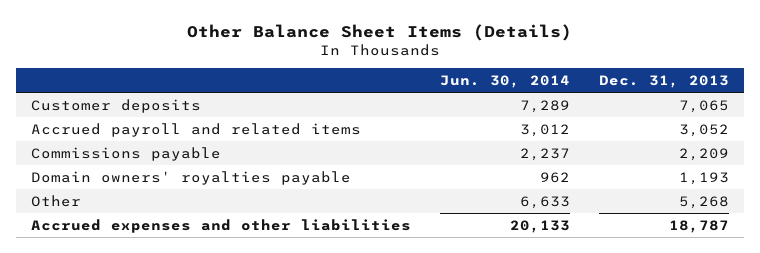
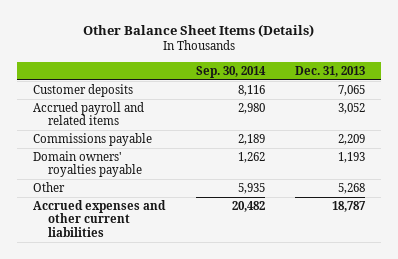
[439,74,570,88] Jun. 30, 2014 -> none
none -> [195,65,266,78] Sep. 30, 2014
[30,218,411,233] Accrued expenses and other liabilities -> [32,200,166,237] Accrued expenses and other current liabilities

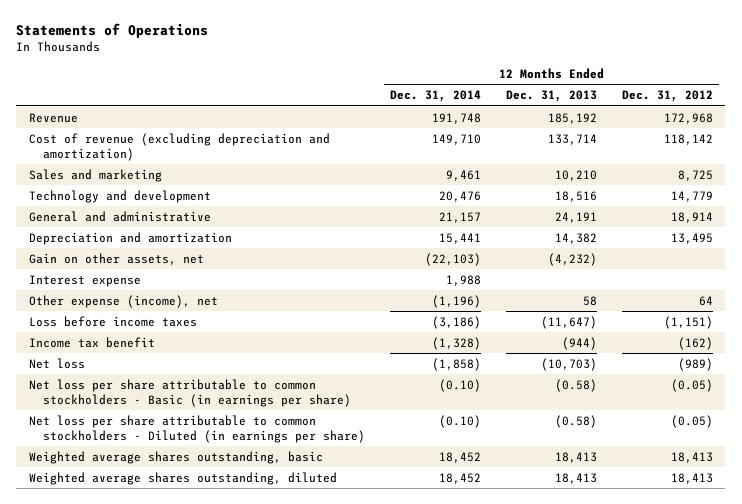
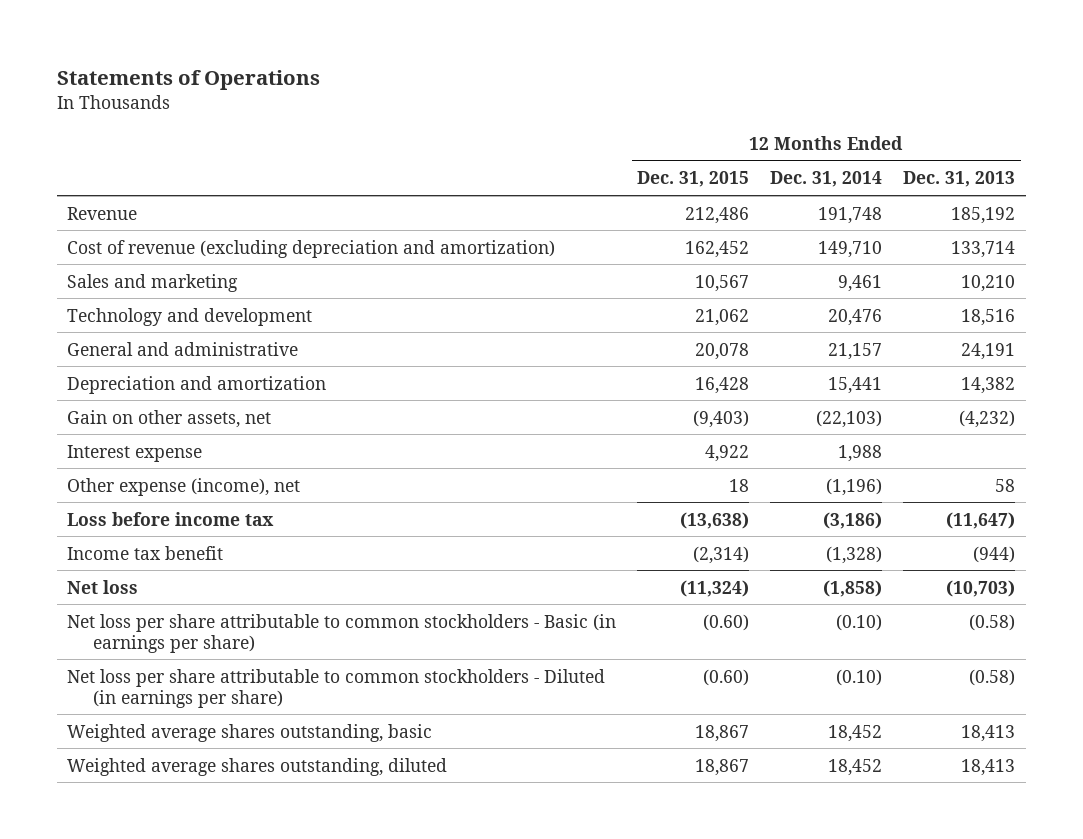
[622,90,714,103] Dec. 31, 2012 -> none
none -> [637,171,750,188] Dec. 31, 2015
[28,315,197,327] Loss before income taxes -> [67,511,275,526] Loss before income tax

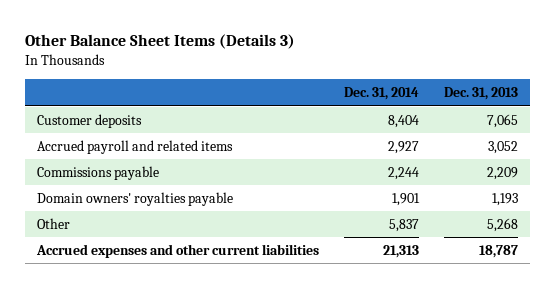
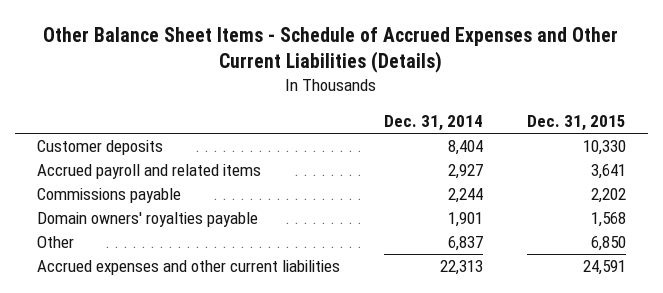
[24,34,295,50] Other Balance Sheet Items (Details 3) -> [43,26,619,74] Other Balance Sheet Items - Schedule of Accrued Expenses and Other Current Liabilities (Details)
[443,87,518,101] Dec. 31, 2013 -> none
none -> [526,114,626,131] Dec. 31, 2015
[389,218,420,232] 5,837 -> [447,236,483,252] 6,837
[383,244,420,258] 21,313 -> [439,260,483,276] 22,313

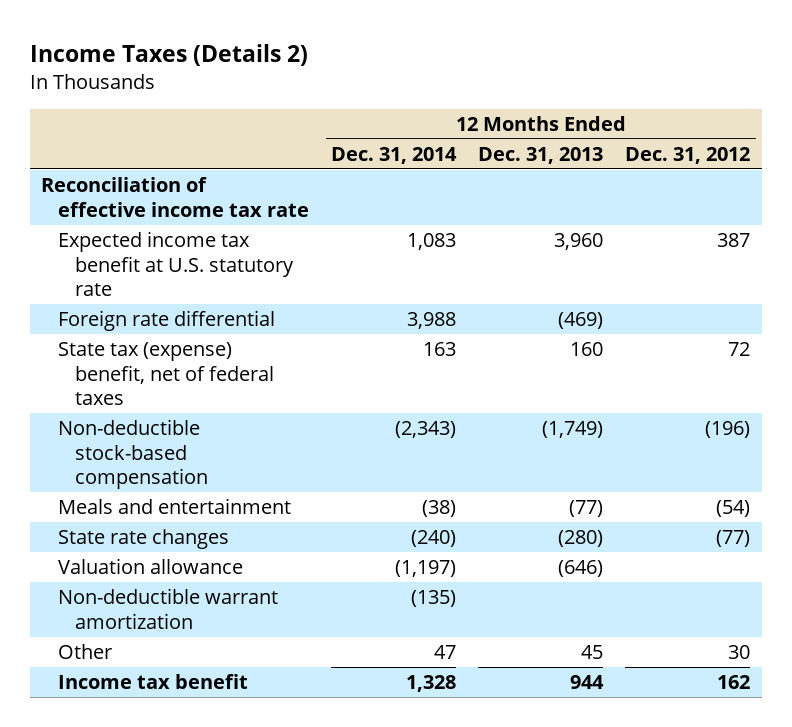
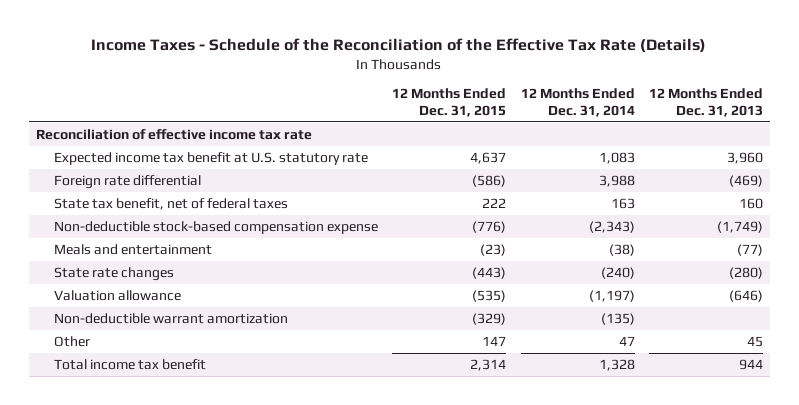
[30,43,309,66] Income Taxes (Details 2) -> [91,38,707,54] Income Taxes - Schedule of the Reconciliation of the Effective Tax Rate (Details)
[625,146,751,164] Dec. 31, 2012 -> none
none -> [392,88,507,117] 12 Months Ended Dec. 31, 2015
[58,342,275,406] State tax (expense) benefit, net of federal taxes -> [54,197,289,210] State tax benefit, net of federal taxes
[58,419,209,490] Non-deductible stock-based compensation -> [54,220,379,234] Non-deductible stock-based compensation expense
[58,674,249,690] Income tax benefit -> [54,358,207,370] Total income tax benefit

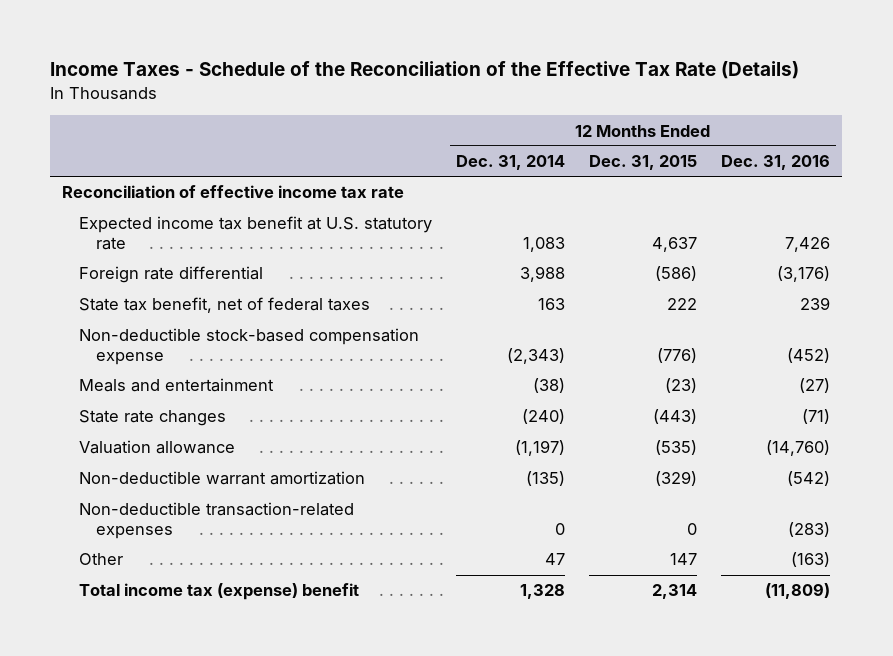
[648,88,763,117] 12 Months Ended Dec. 31, 2013 -> none
none -> [721,155,831,171] Dec. 31, 2016
none -> [79,502,355,539] Non-deductible transaction-related expenses
[54,358,207,370] Total income tax benefit -> [79,583,360,601] Total income tax (expense) benefit

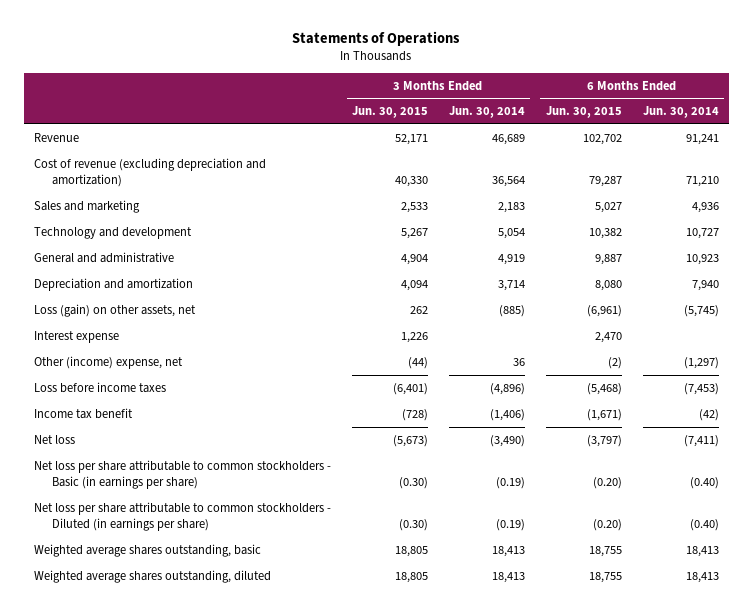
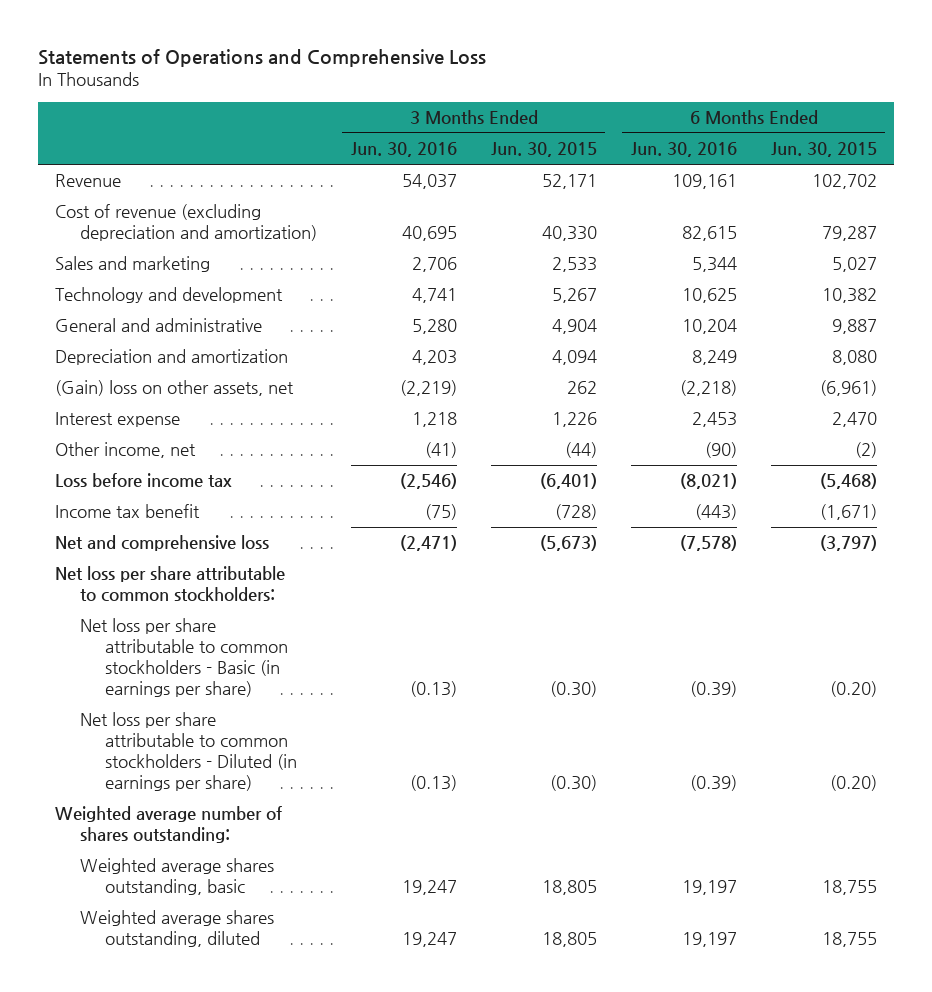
[292,31,461,47] Statements of Operations -> [38,49,487,68] Statements of Operations and Comprehensive Loss
[448,106,525,119] Jun. 30, 2014 -> none
[642,106,719,119] Jun. 30, 2014 -> none
none -> [350,142,457,158] Jun. 30, 2016
none -> [630,142,737,158] Jun. 30, 2016
[34,303,197,317] Loss (gain) on other assets, net -> [55,380,295,397] (Gain) loss on other assets, net
[34,355,184,369] Other (income) expense, net -> [55,442,197,459] Other income, net
[34,381,167,393] Loss before income taxes -> [55,473,233,489] Loss before income tax
[34,434,76,444] Net loss -> [55,535,270,552] Net and comprehensive loss
none -> [55,566,286,603] Net loss per share attributable to common stockholders:
none -> [55,806,283,844] Weighted average number of shares outstanding:

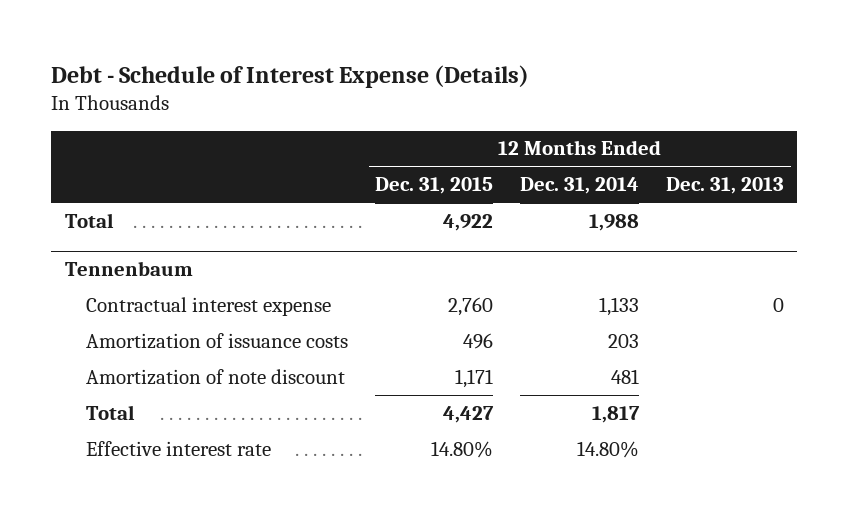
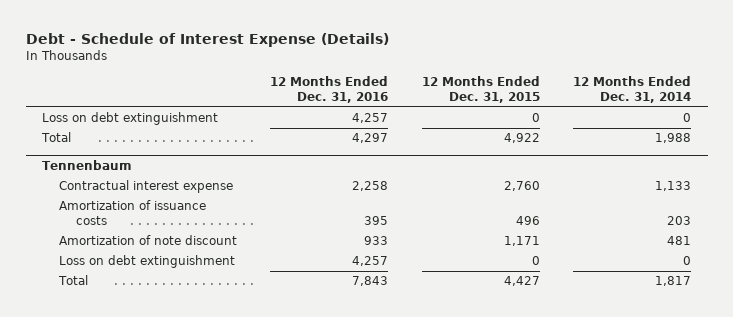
[665,177,784,195] Dec. 31, 2013 -> none
none -> [270,75,389,103] 12 Months Ended Dec. 31, 2016
none -> [42,112,219,126] Loss on debt extinguishment
none -> [59,255,236,269] Loss on debt extinguishment
[86,440,272,456] Effective interest rate -> none

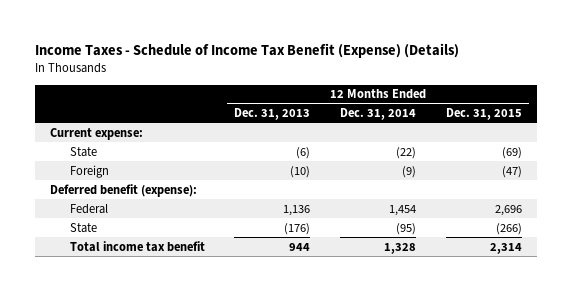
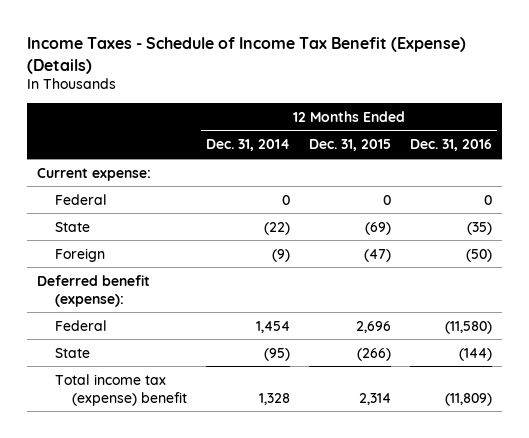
[234,108,311,121] Dec. 31, 2013 -> none
none -> [410,139,493,152] Dec. 31, 2016
none -> [54,193,107,205] Federal
[69,240,205,252] Total income tax benefit -> [54,373,188,406] Total income tax (expense) benefit

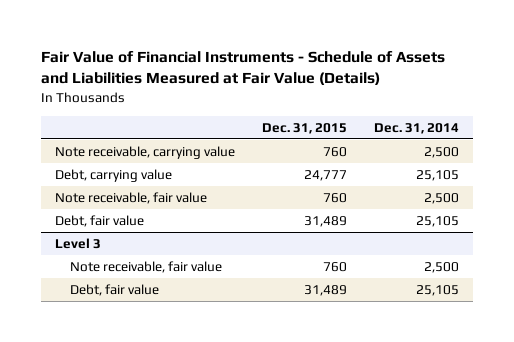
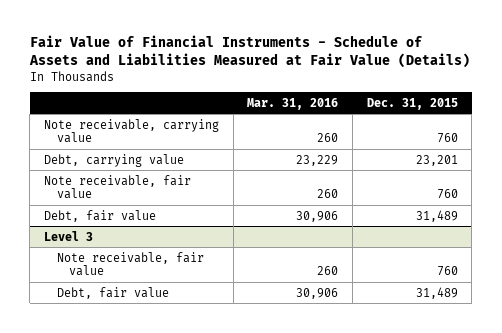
[374,122,460,134] Dec. 31, 2014 -> none
none -> [247,97,339,110] Mar. 31, 2016
[304,170,348,182] 24,777 -> [415,154,458,166] 23,201

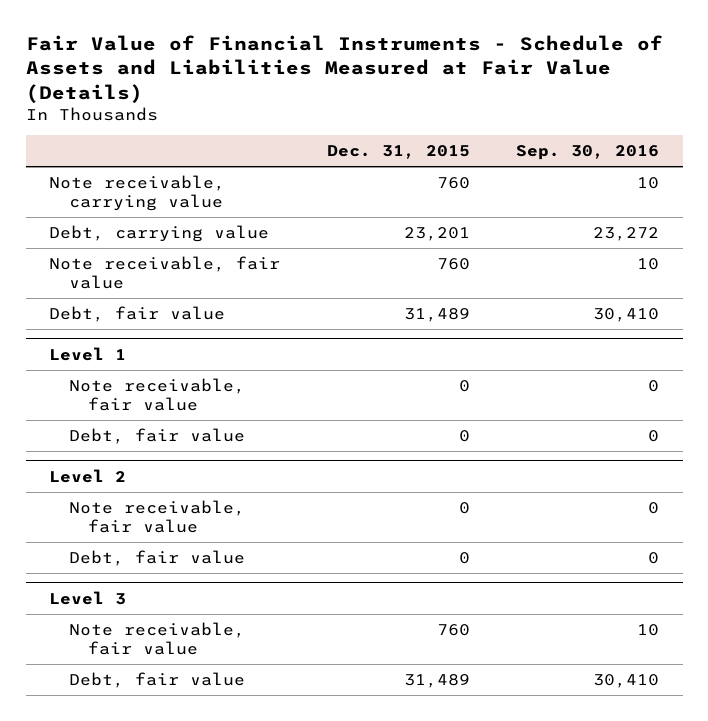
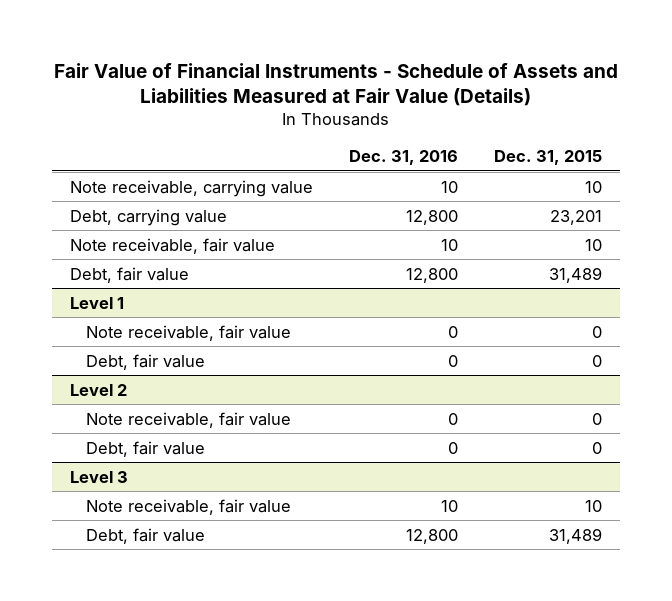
[516,145,660,161] Sep. 30, 2016 -> none
none -> [349,150,459,166] Dec. 31, 2016
[436,176,470,189] 760 -> [584,180,602,193] 10
[436,257,470,270] 760 -> [584,238,602,251] 10
[436,623,470,636] 760 -> [584,499,602,512] 10

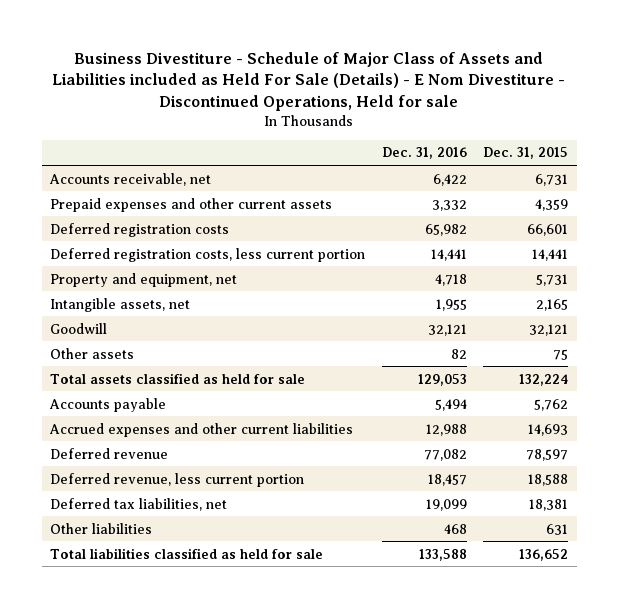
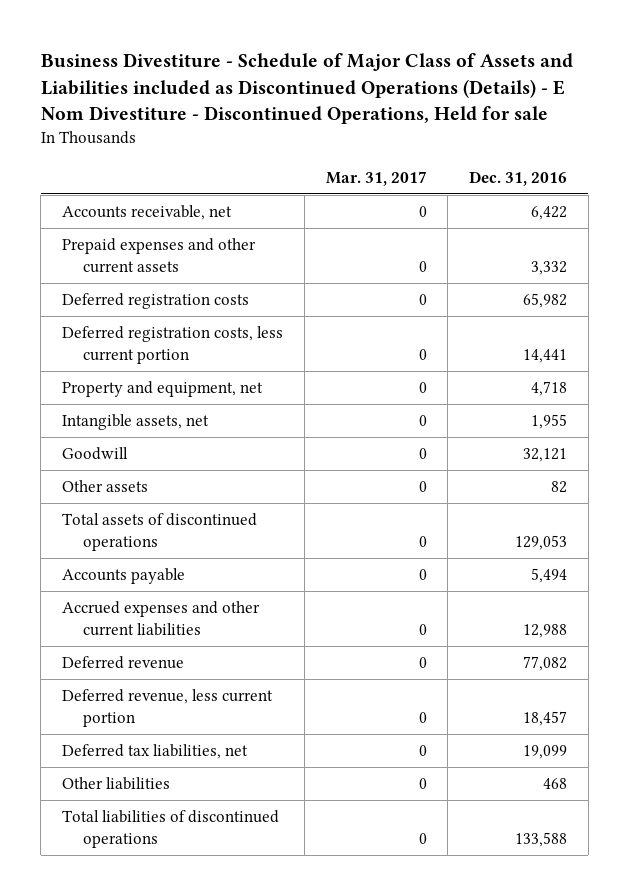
[52,51,566,111] Business Divestiture - Schedule of Major Class of Assets and Liabilities included as Held For Sale (Details) - E Nom Divestiture - Discontinued Operations, Held for sale -> [40,53,573,125] Business Divestiture - Schedule of Major Class of Assets and Liabilities included as Discontinued Operations (Details) - E Nom Divestiture - Discontinued Operations, Held for sale
[483,147,569,160] Dec. 31, 2015 -> none
none -> [325,170,427,186] Mar. 31, 2017
[50,372,306,384] Total assets classified as held for sale -> [62,513,258,551] Total assets of discontinued operations
[50,547,324,559] Total liabilities classified as held for sale -> [62,810,280,848] Total liabilities of discontinued operations

